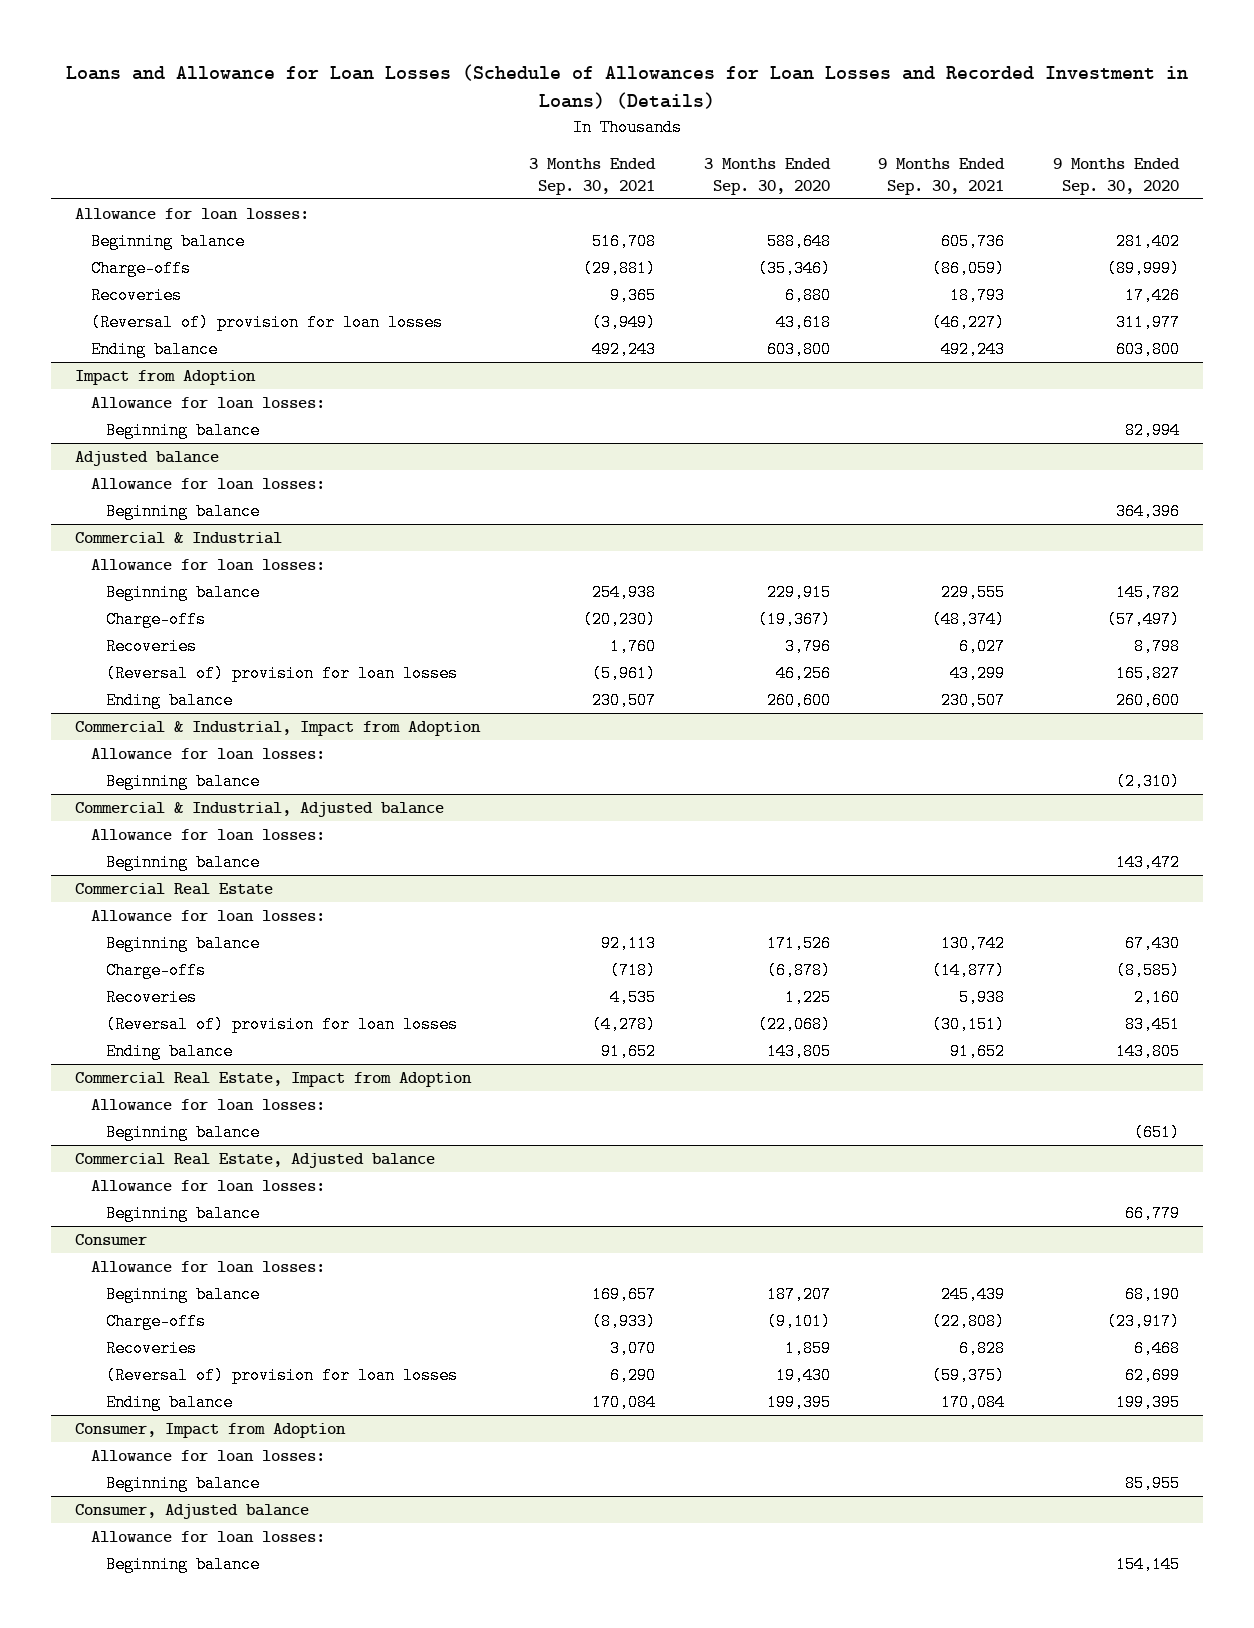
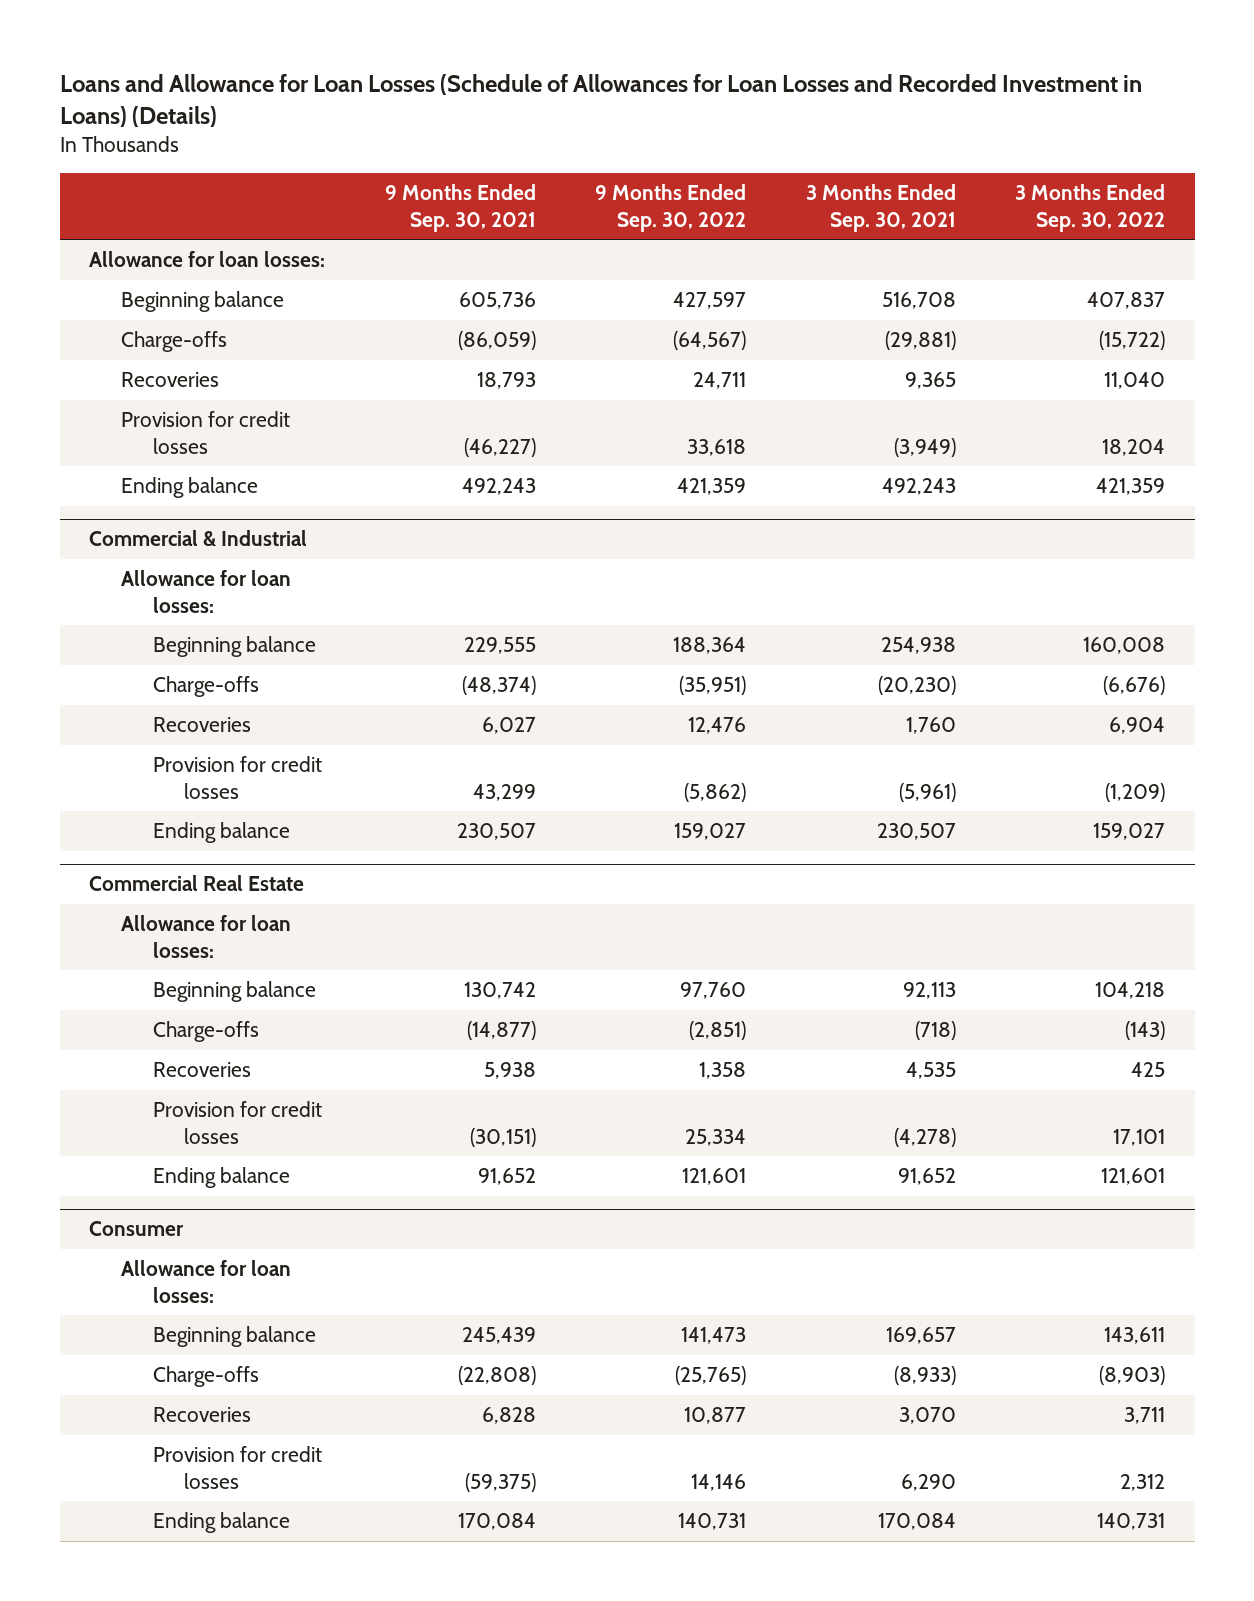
[703,158,831,195] 3 Months Ended Sep. 30, 2020 -> none
[1052,158,1180,195] 9 Months Ended Sep. 30, 2020 -> none
none -> [595,184,747,232] 9 Months Ended Sep. 30, 2022
none -> [1015,184,1166,232] 3 Months Ended Sep. 30, 2022
[90,314,443,332] (Reversal of) provision for loan losses -> [121,411,291,454] Provision for credit losses
[75,370,257,386] Impact from Adoption -> none
[90,397,325,410] Allowance for loan losses: -> none
[106,422,261,440] Beginning balance -> none
[75,451,220,467] Adjusted balance -> none
[90,478,325,491] Allowance for loan losses: -> none
[106,503,261,521] Beginning balance -> none
[106,665,459,683] (Reversal of) provision for loan losses -> [152,756,322,799] Provision for credit losses
[75,721,482,737] Commercial & Industrial, Impact from Adoption -> none
[90,748,325,761] Allowance for loan losses: -> none
[106,773,261,791] Beginning balance -> none
[75,802,445,818] Commercial & Industrial, Adjusted balance -> none
[90,829,325,842] Allowance for loan losses: -> none
[106,854,261,872] Beginning balance -> none
[106,1016,459,1034] (Reversal of) provision for loan losses -> [152,1101,322,1144] Provision for credit losses
[75,1072,473,1088] Commercial Real Estate, Impact from Adoption -> none
[90,1099,325,1112] Allowance for loan losses: -> none
[106,1124,261,1142] Beginning balance -> none
[75,1153,436,1169] Commercial Real Estate, Adjusted balance -> none
[90,1180,325,1193] Allowance for loan losses: -> none
[106,1205,261,1223] Beginning balance -> none
[106,1367,459,1385] (Reversal of) provision for loan losses -> [152,1446,322,1489] Provision for credit losses
[75,1423,347,1439] Consumer, Impact from Adoption -> none
[90,1450,325,1463] Allowance for loan losses: -> none
[106,1475,261,1493] Beginning balance -> none
[75,1504,310,1520] Consumer, Adjusted balance -> none
[90,1531,325,1544] Allowance for loan losses: -> none
[106,1556,261,1574] Beginning balance -> none

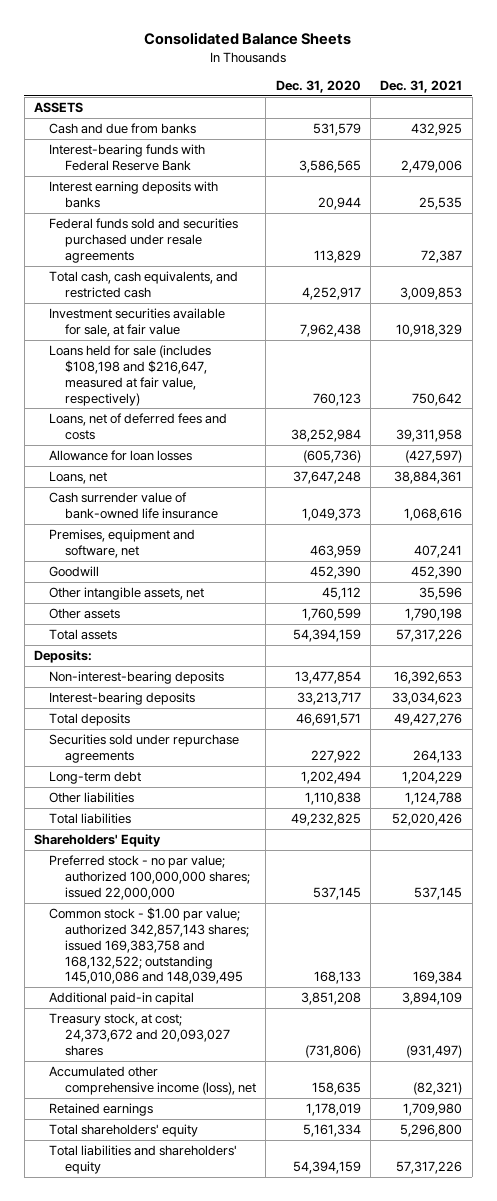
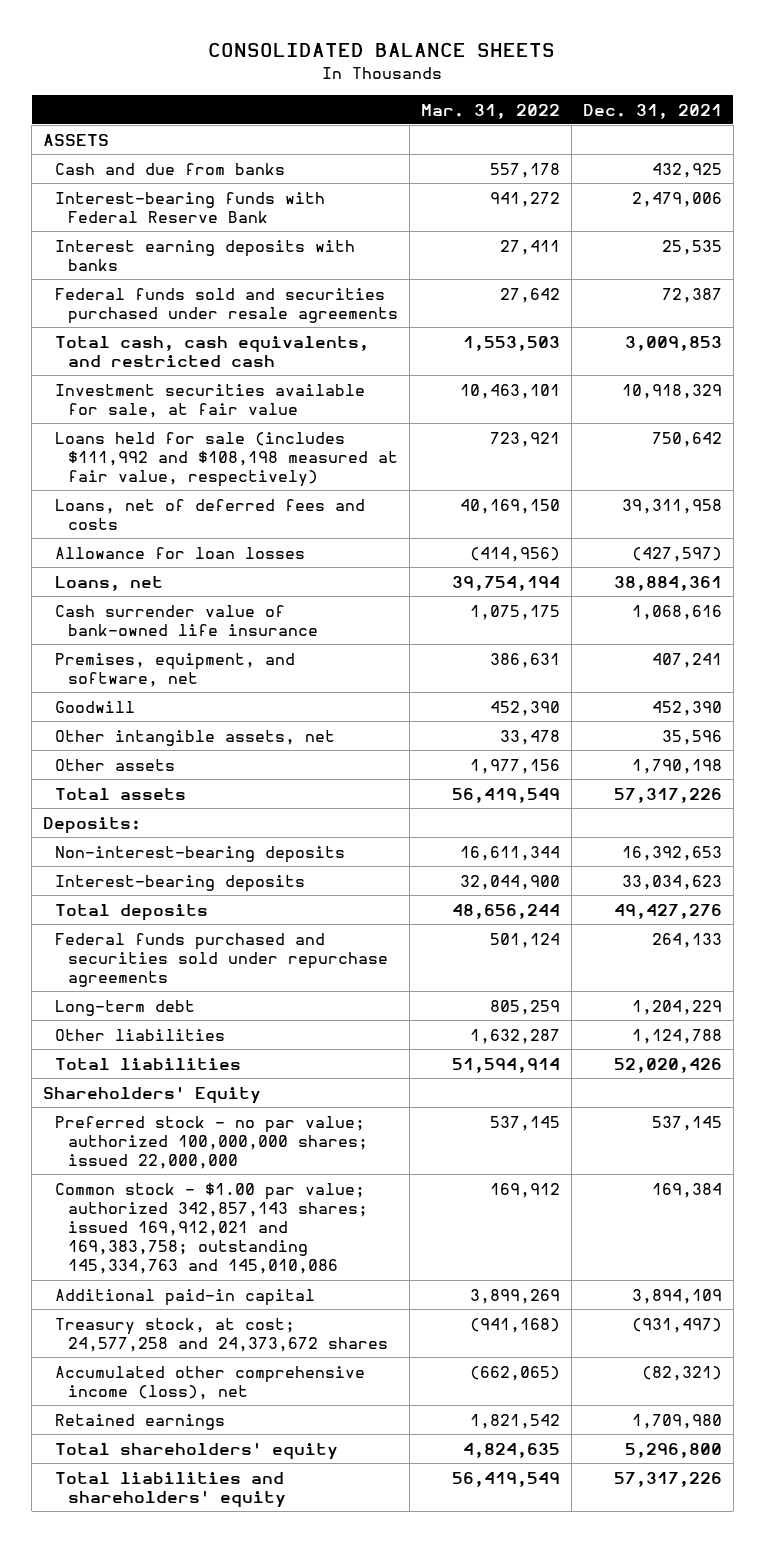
[144,32,352,46] Consolidated Balance Sheets -> [208,42,556,57] CONSOLIDATED BALANCE SHEETS
[275,80,361,94] Dec. 31, 2020 -> none
none -> [420,103,560,119] Mar. 31, 2022
[49,345,212,406] Loans held for sale (includes $108,198 and $216,647, measured at fair value, respectively) -> [55,431,398,488] Loans held for sale (includes $111,992 and $108,198 measured at fair value, respectively)
[49,529,196,558] Premises, equipment and software, net -> [55,652,296,687] Premises, equipment, and software, net
[49,734,240,763] Securities sold under repurchase agreements -> [55,932,388,988] Federal funds purchased and securities sold under repurchase agreements
[49,907,249,985] Common stock - $1.00 par value; authorized 342,857,143 shares; issued 169,383,758 and 168,132,522; outstanding 145,010,086 and 148,039,495 -> [55,1182,368,1275] Common stock - $1.00 par value; authorized 342,857,143 shares; issued 169,912,021 and 169,383,758; outstanding 145,334,763 and 145,010,086
[49,1013,230,1056] Treasury stock, at cost; 24,373,672 and 20,093,027 shares -> [55,1317,388,1352] Treasury stock, at cost; 24,577,258 and 24,373,672 shares

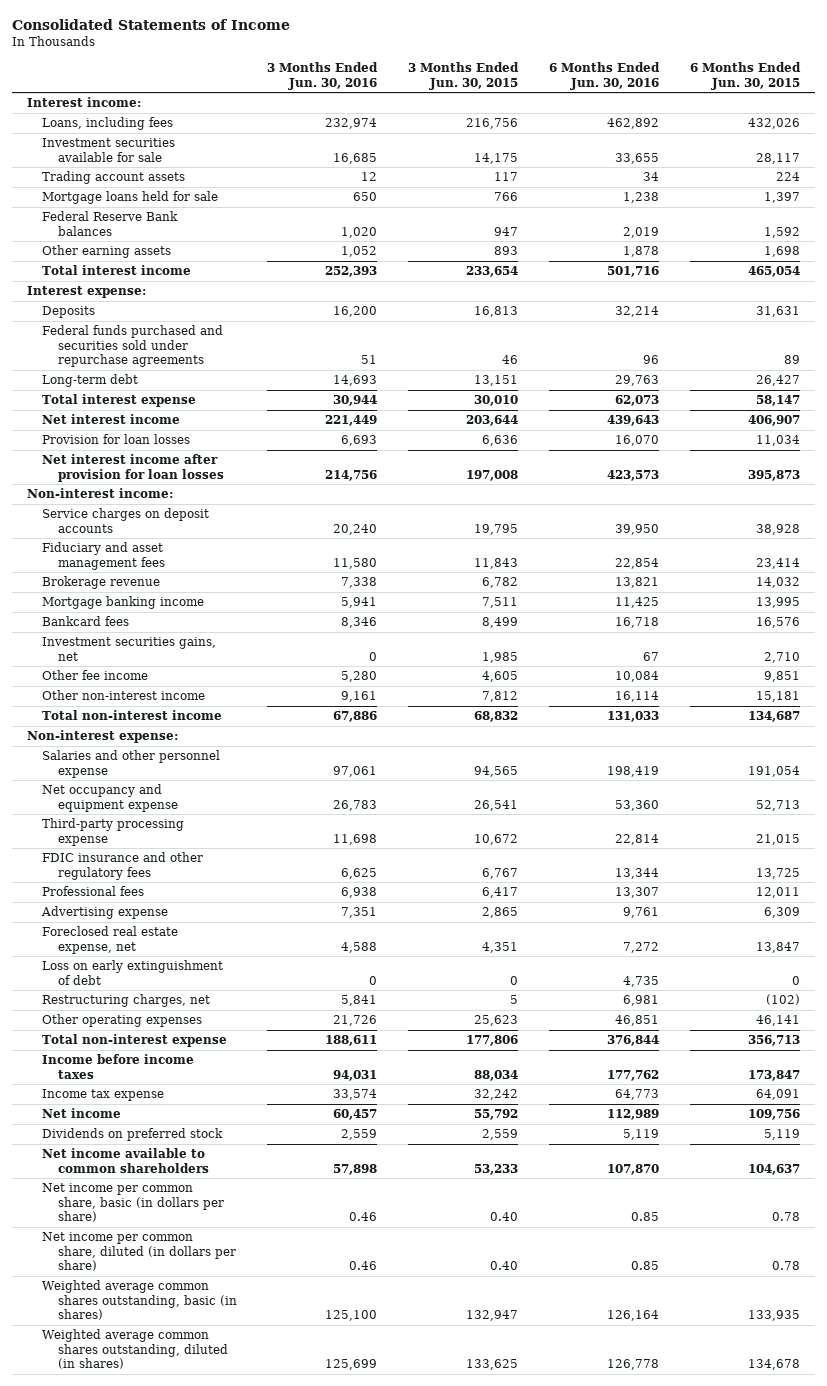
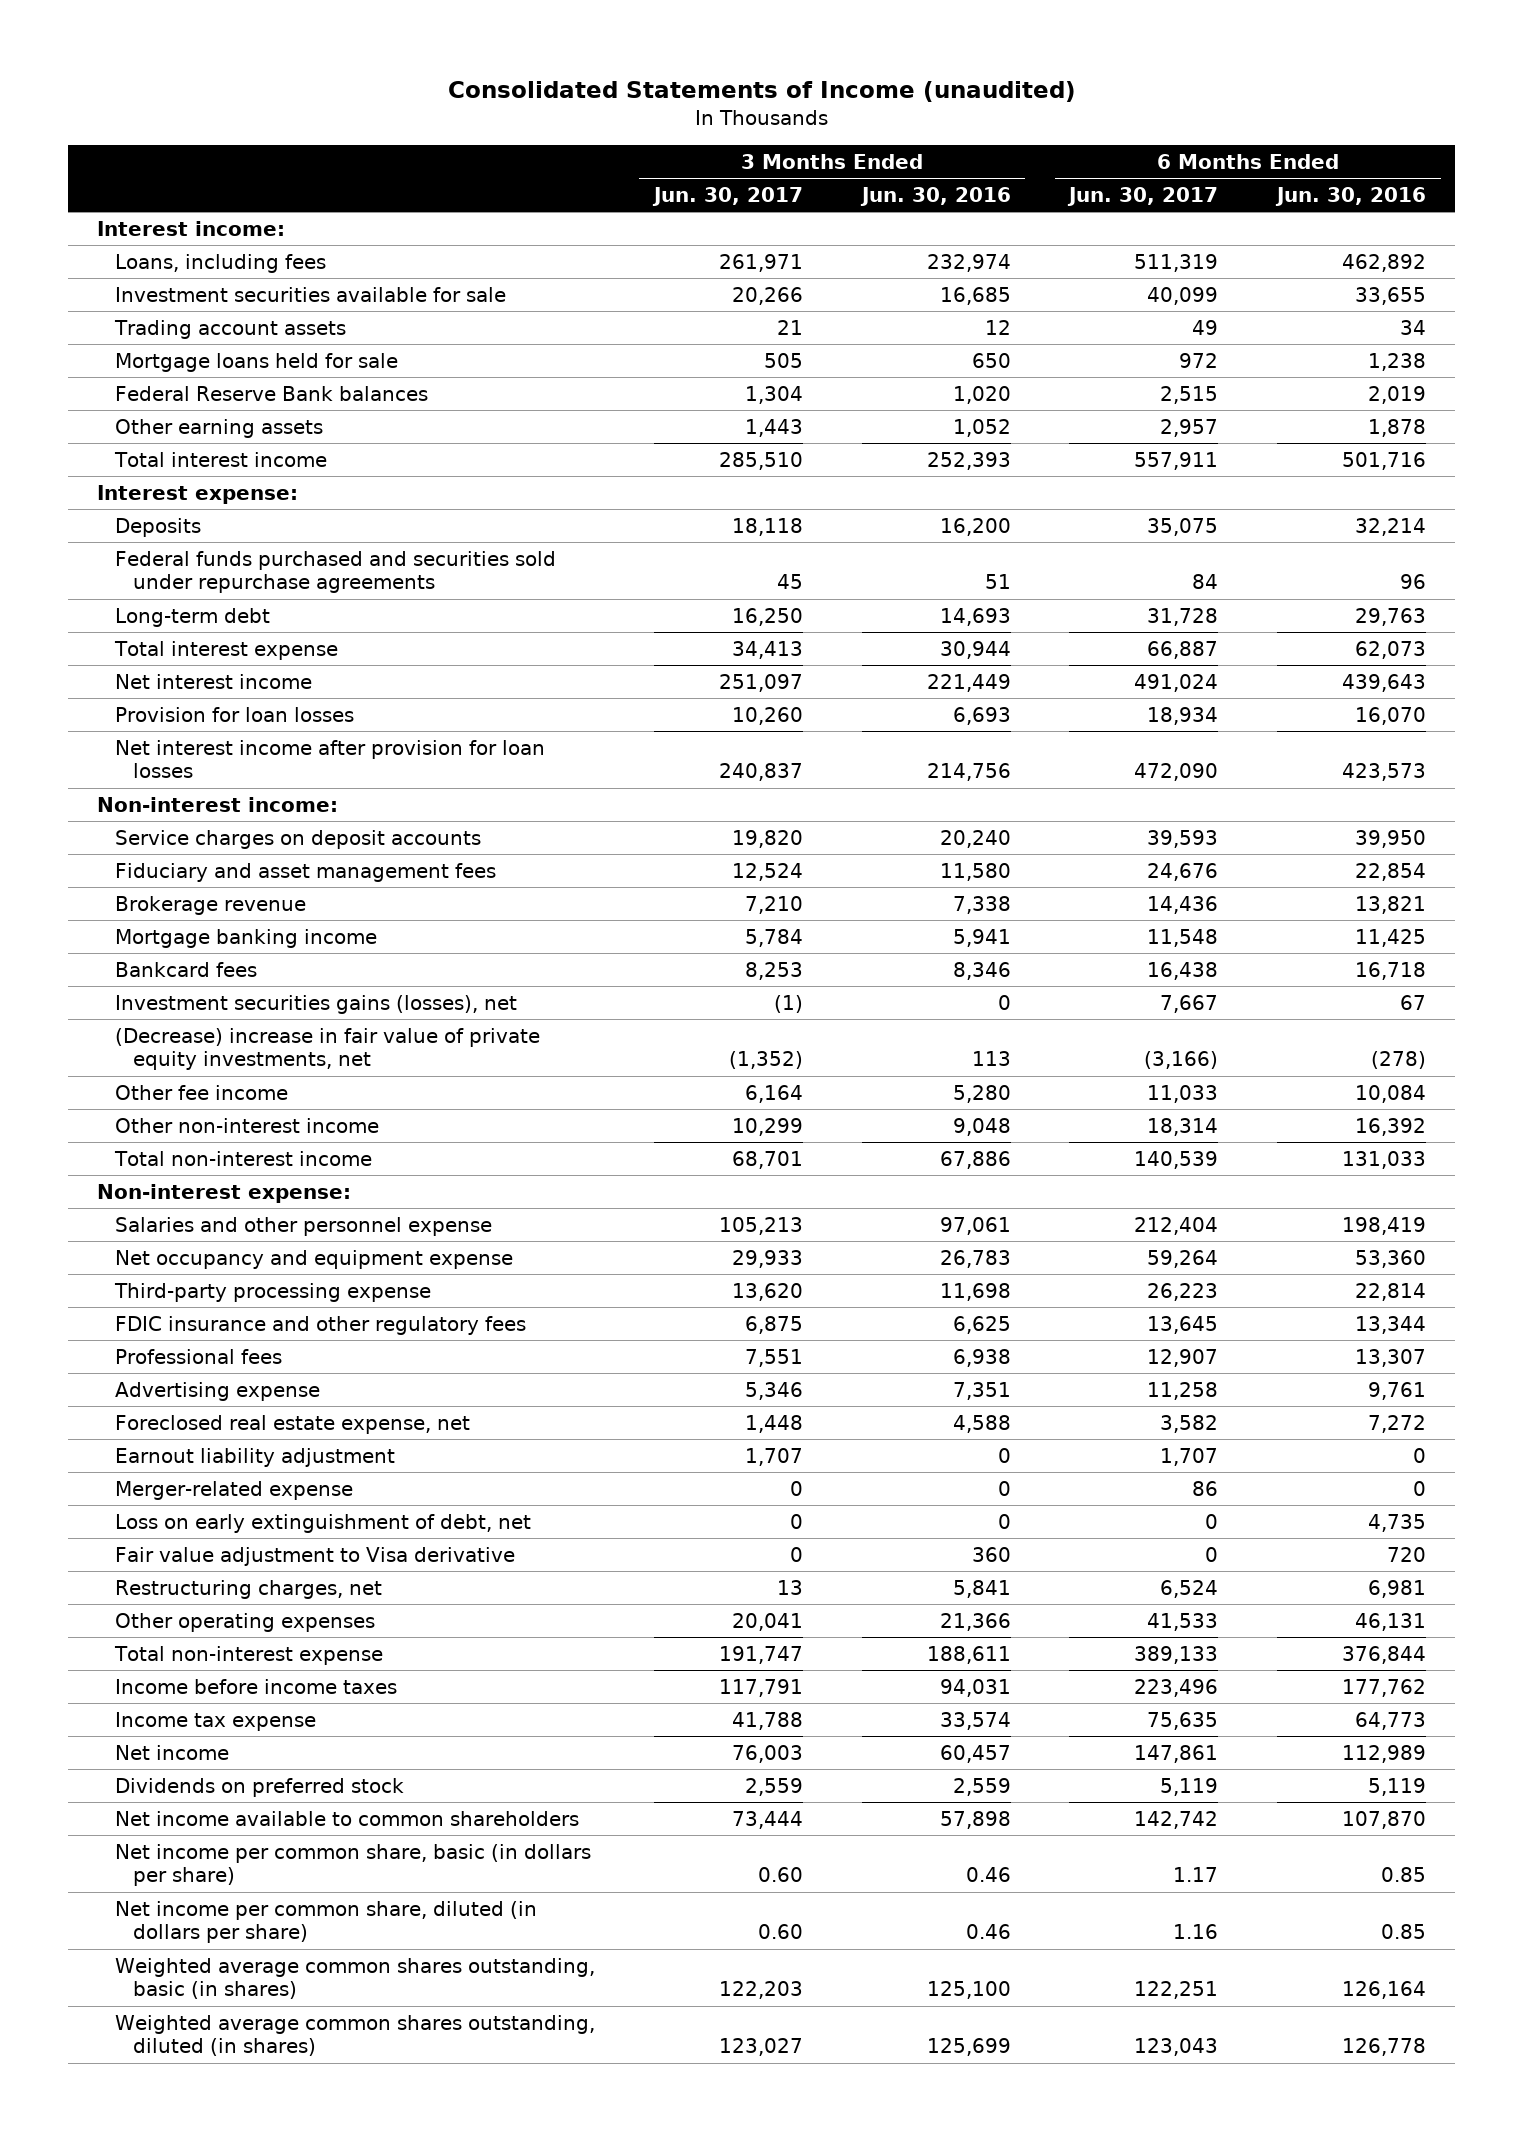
[11,19,290,31] Consolidated Statements of Income -> [447,81,1076,103] Consolidated Statements of Income (unaudited)
[408,62,520,90] 3 Months Ended Jun. 30, 2015 -> none
[689,62,801,90] 6 Months Ended Jun. 30, 2015 -> none
none -> [651,186,803,206] Jun. 30, 2017
none -> [1067,186,1219,206] Jun. 30, 2017
[42,637,217,661] Investment securities gains, net -> [115,994,518,1014] Investment securities gains (losses), net
none -> [115,1027,541,1071] (Decrease) increase in fair value of private equity investments, net
[341,691,378,703] 9,161 -> [952,1117,1011,1136] 9,048
[614,691,659,703] 16,114 -> [1354,1117,1426,1136] 16,392
none -> [115,1447,396,1467] Earnout liability adjustment
none -> [115,1480,354,1500] Merger-related expense
[42,960,224,985] Loss on early extinguishment of debt -> [115,1513,532,1533] Loss on early extinguishment of debt, net
none -> [115,1546,516,1566] Fair value adjustment to Visa derivative
[333,1015,378,1027] 21,726 -> [939,1612,1011,1631] 21,366
[614,1015,659,1027] 46,851 -> [1354,1612,1426,1631] 46,131

